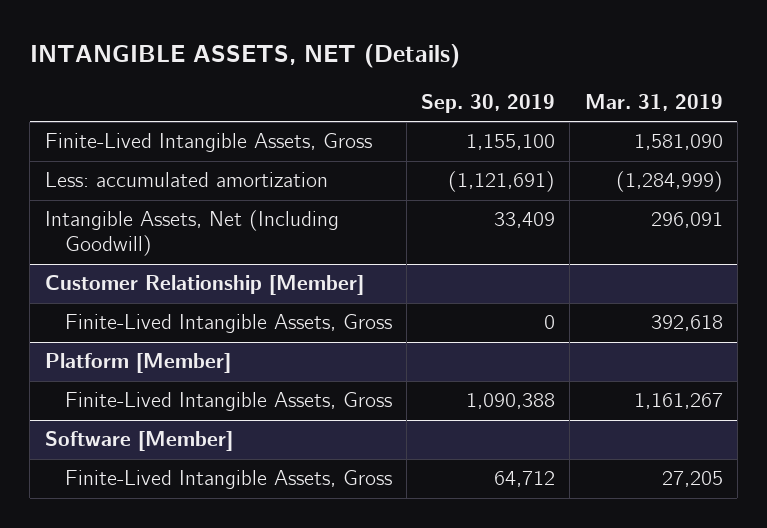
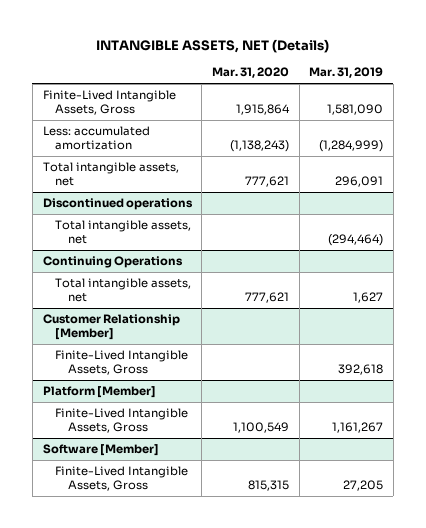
[421,93,556,113] Sep. 30, 2019 -> none
none -> [211,67,289,79] Mar. 31, 2020
[44,210,339,257] Intangible Assets, Net (Including Goodwill) -> [42,162,179,187] Total intangible assets, net
none -> [42,198,193,211] Discontinued operations
none -> [55,220,192,245] Total intangible assets, net
none -> [42,256,183,269] Continuing Operations
none -> [55,278,192,303] Total intangible assets, net

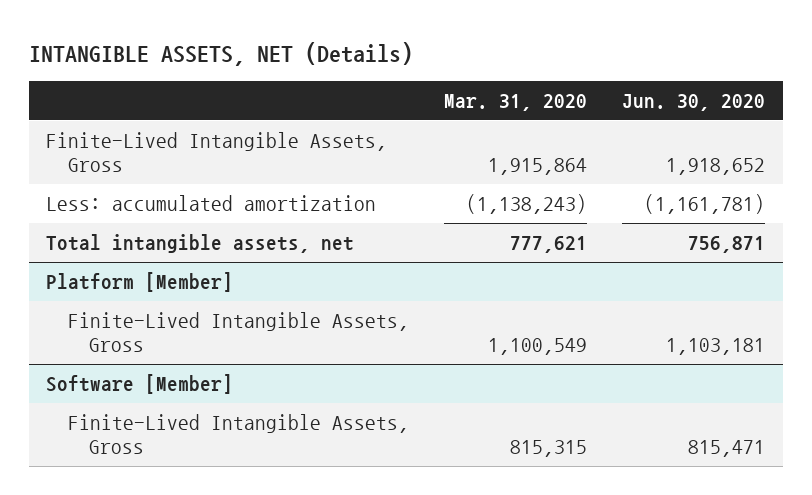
[309,67,384,79] Mar. 31, 2019 -> none
none -> [622,94,766,112] Jun. 30, 2020
[42,198,193,211] Discontinued operations -> none
[55,220,192,245] Total intangible assets, net -> none
[42,256,183,269] Continuing Operations -> none
[55,278,192,303] Total intangible assets, net -> none
[42,314,180,341] Customer Relationship [Member] -> none
[55,350,189,376] Finite-Lived Intangible Assets, Gross -> none

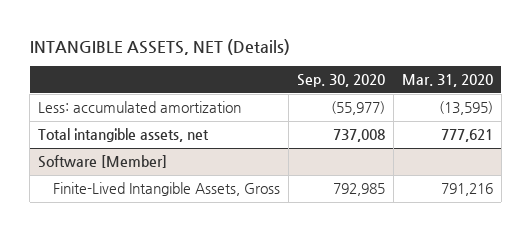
[622,94,766,112] Jun. 30, 2020 -> none
none -> [296,74,385,88] Sep. 30, 2020
[46,131,388,173] Finite-Lived Intangible Assets, Gross -> none
[466,193,588,214] (1,138,243) -> [438,101,493,116] (13,595)
[46,271,234,292] Platform [Member] -> none
[67,311,409,353] Finite-Lived Intangible Assets, Gross -> none
[510,440,588,458] 815,315 -> [440,183,493,197] 791,216

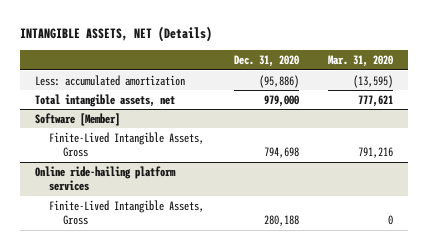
[296,74,385,88] Sep. 30, 2020 -> none
none -> [233,55,299,68] Dec. 31, 2020
none -> [34,165,176,192] Online ride-hailing platform services
none -> [48,199,204,226] Finite-Lived Intangible Assets, Gross

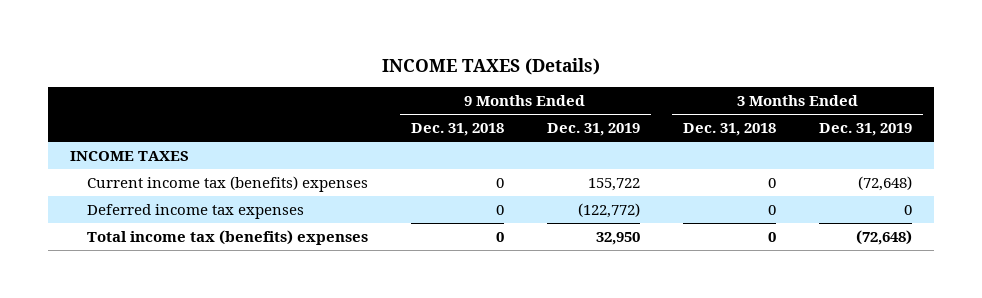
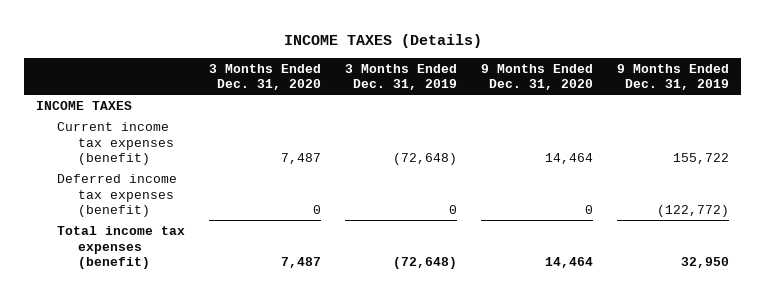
[410,123,504,137] Dec. 31, 2018 -> none
[683,123,777,137] Dec. 31, 2018 -> none
none -> [209,63,322,91] 3 Months Ended Dec. 31, 2020
none -> [481,63,594,91] 9 Months Ended Dec. 31, 2020
[86,176,368,193] Current income tax (benefits) expenses -> [57,121,174,166] Current income tax expenses (benefit)
[86,204,304,220] Deferred income tax expenses -> [57,173,178,218] Deferred income tax expenses (benefit)
[86,230,368,246] Total income tax (benefits) expenses -> [57,225,186,270] Total income tax expenses (benefit)

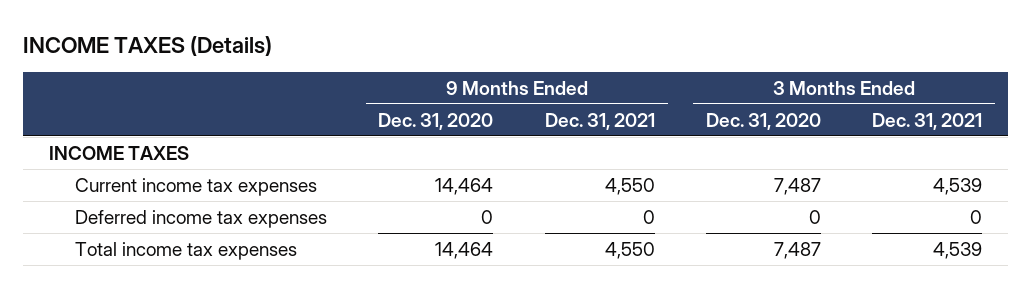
[345,63,458,91] 3 Months Ended Dec. 31, 2019 -> none
[617,63,730,91] 9 Months Ended Dec. 31, 2019 -> none
none -> [544,112,655,130] Dec. 31, 2021
none -> [872,112,983,130] Dec. 31, 2021
[57,121,174,166] Current income tax expenses (benefit) -> [75,178,318,197] Current income tax expenses
[57,173,178,218] Deferred income tax expenses (benefit) -> [75,210,328,229] Deferred income tax expenses
[57,225,186,270] Total income tax expenses (benefit) -> [75,242,298,261] Total income tax expenses

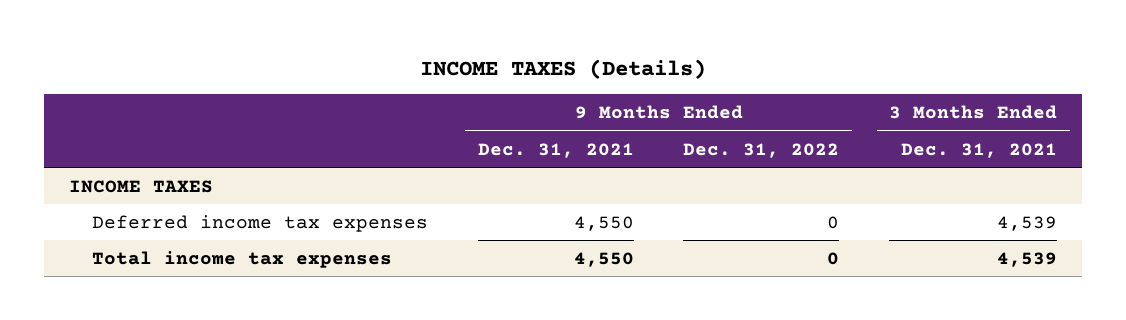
[378,112,494,130] Dec. 31, 2020 -> none
[706,112,822,130] Dec. 31, 2020 -> none
none -> [683,142,840,158] Dec. 31, 2022
[75,178,318,197] Current income tax expenses -> none
[642,210,655,225] 0 -> [573,215,634,231] 4,550
[970,210,983,225] 0 -> [997,215,1058,231] 4,539

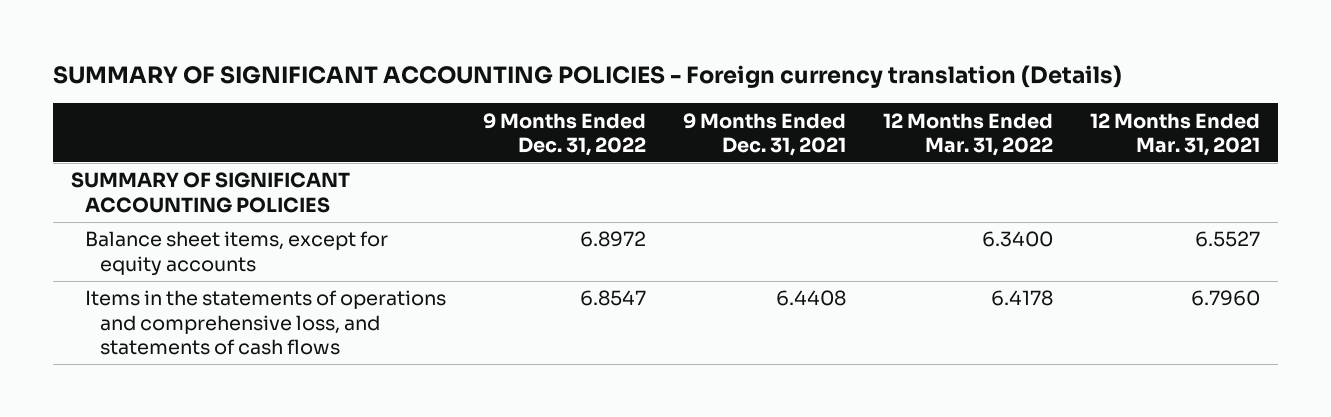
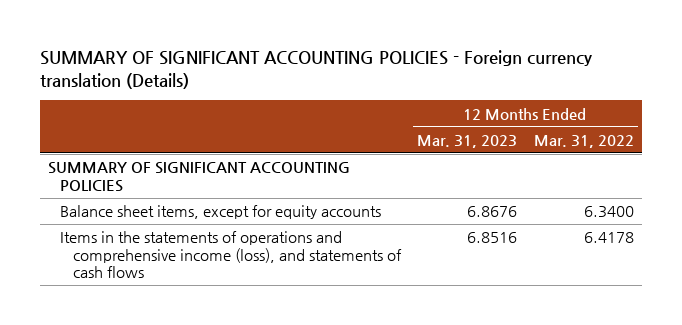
[483,112,647,156] 9 Months Ended Dec. 31, 2022 -> none
[683,112,847,156] 9 Months Ended Dec. 31, 2021 -> none
[1089,112,1260,156] 12 Months Ended Mar. 31, 2021 -> none
none -> [417,135,518,149] Mar. 31, 2023
[85,290,447,356] Items in the statements of operations and comprehensive loss, and statements of cash flows -> [60,231,402,279] Items in the statements of operations and comprehensive income (loss), and statements of cash flows

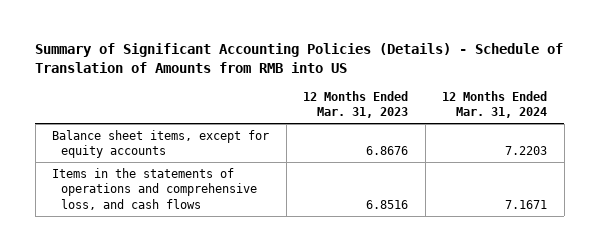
[39,49,592,89] SUMMARY OF SIGNIFICANT ACCOUNTING POLICIES - Foreign currency translation (Details) -> [35,42,564,73] Summary of Significant Accounting Policies (Details) - Schedule of Translation of Amounts from RMB into US
[533,135,634,149] Mar. 31, 2022 -> none
none -> [442,90,548,118] 12 Months Ended Mar. 31, 2024
[47,162,350,192] SUMMARY OF SIGNIFICANT ACCOUNTING POLICIES -> none
[60,231,402,279] Items in the statements of operations and comprehensive income (loss), and statements of cash flows -> [52,167,257,210] Items in the statements of operations and comprehensive loss, and cash flows

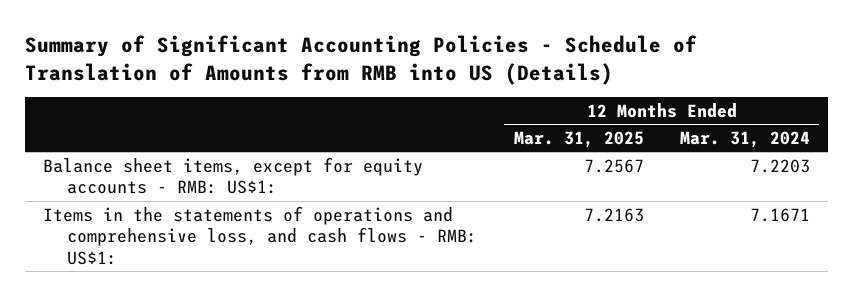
[35,42,564,73] Summary of Significant Accounting Policies (Details) - Schedule of Translation of Amounts from RMB into US -> [24,35,697,85] Summary of Significant Accounting Policies - Schedule of Translation of Amounts from RMB into US (Details)
[303,90,409,118] 12 Months Ended Mar. 31, 2023 -> none
none -> [513,131,644,149] Mar. 31, 2025
[52,129,270,159] Balance sheet items, except for equity accounts -> [42,156,423,195] Balance sheet items, except for equity accounts - RMB: US$1:
[52,167,257,210] Items in the statements of operations and comprehensive loss, and cash flows -> [42,205,478,266] Items in the statements of operations and comprehensive loss, and cash flows - RMB: US$1:

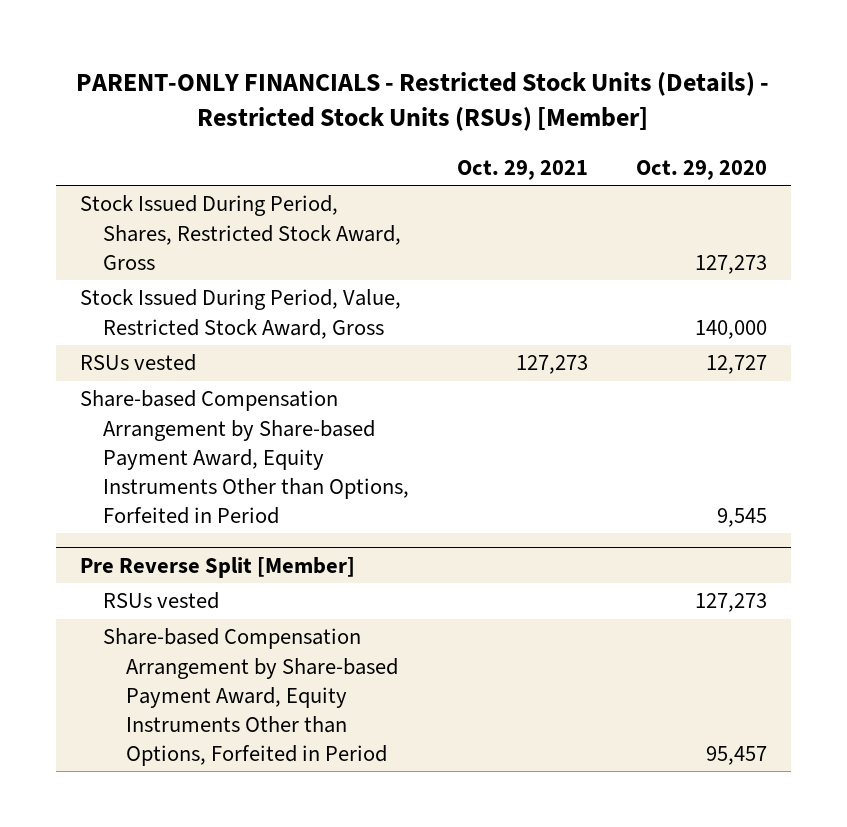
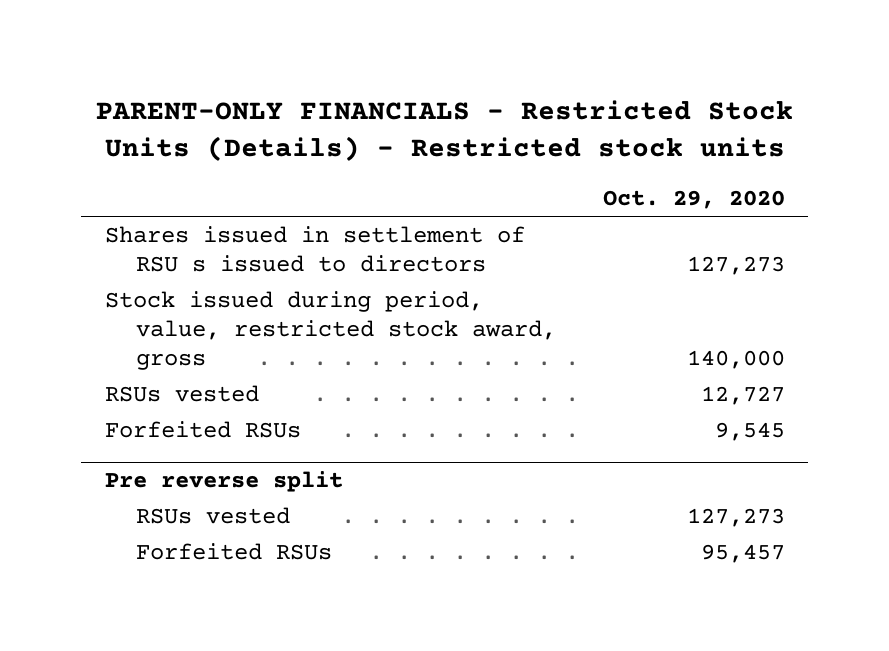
[76,72,770,132] PARENT-ONLY FINANCIALS - Restricted Stock Units (Details) - Restricted Stock Units (RSUs) [Member] -> [95,99,793,162] PARENT-ONLY FINANCIALS - Restricted Stock Units (Details) - Restricted stock units
[456,159,588,180] Oct. 29, 2021 -> none
[80,195,401,270] Stock Issued During Period, Shares, Restricted Stock Award, Gross -> [104,226,525,272] Shares issued in settlement of RSU s issued to directors
[80,289,402,339] Stock Issued During Period, Value, Restricted Stock Award, Gross -> [104,291,556,370] Stock issued during period, value, restricted stock award, gross
[80,390,409,524] Share-based Compensation Arrangement by Share-based Payment Award, Equity Instruments Other than Options, Forfeited in Period -> [104,421,301,439] Forfeited RSUs
[80,556,356,578] Pre Reverse Split [Member] -> [104,471,343,493] Pre reverse split
[102,628,398,766] Share-based Compensation Arrangement by Share-based Payment Award, Equity Instruments Other than Options, Forfeited in Period -> [135,543,332,561] Forfeited RSUs

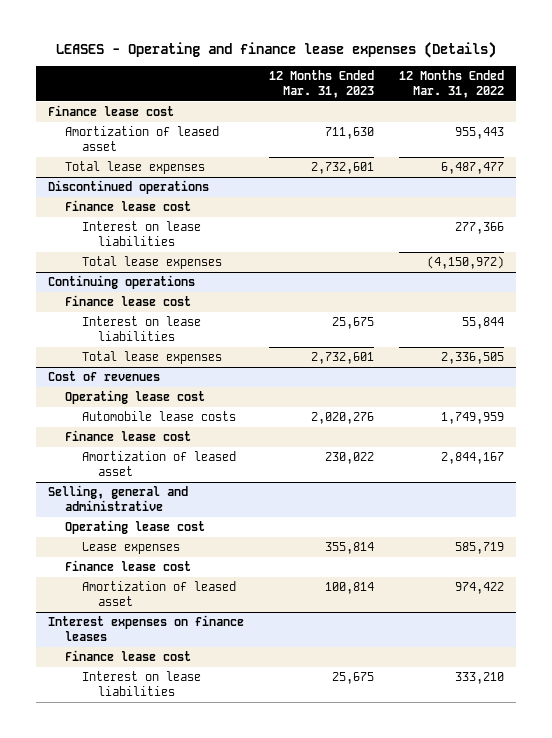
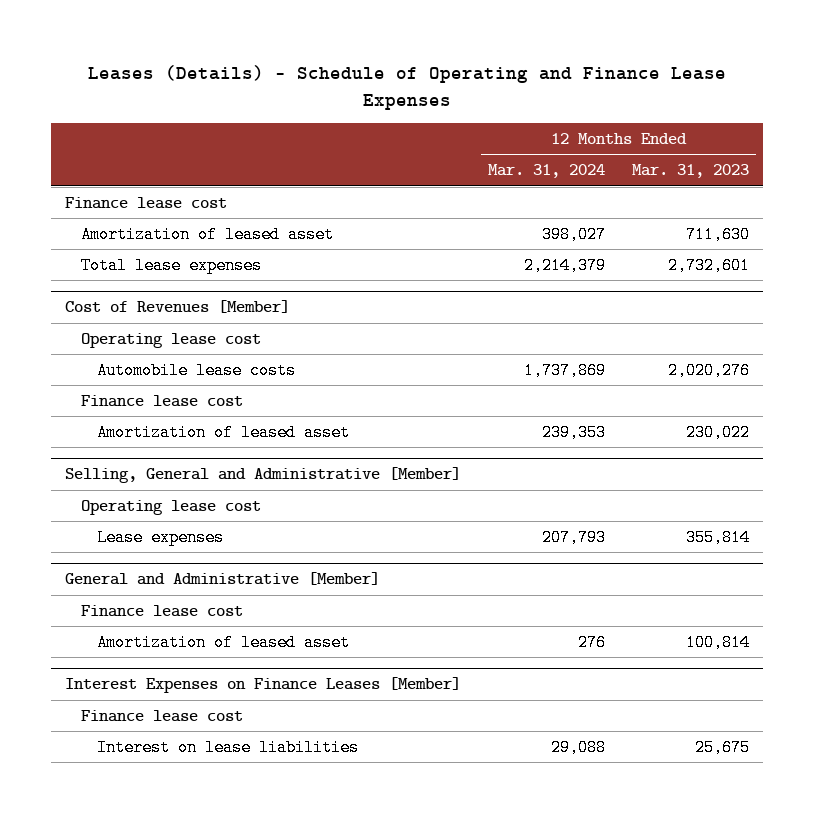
[56,42,497,59] LEASES - Operating and finance lease expenses (Details) -> [88,64,727,110] Leases (Details) - Schedule of Operating and Finance Lease Expenses
[399,69,505,98] 12 Months Ended Mar. 31, 2022 -> none
none -> [488,164,606,179] Mar. 31, 2024
[48,180,210,195] Discontinued operations -> none
[65,200,192,212] Finance lease cost -> none
[81,221,201,247] Interest on lease liabilities -> none
[81,256,222,270] Total lease expenses -> none
[48,275,196,290] Continuing operations -> none
[65,295,192,307] Finance lease cost -> none
[81,316,201,342] Interest on lease liabilities -> none
[81,351,222,365] Total lease expenses -> none
[48,371,161,382] Cost of revenues -> [65,300,291,314] Cost of Revenues [Member]
[48,485,189,512] Selling, general and administrative -> [65,467,462,484] Selling, General and Administrative [Member]
none -> [65,572,381,586] General and Administrative [Member]
[48,615,245,642] Interest expenses on finance leases -> [65,677,462,694] Interest Expenses on Finance Leases [Member]

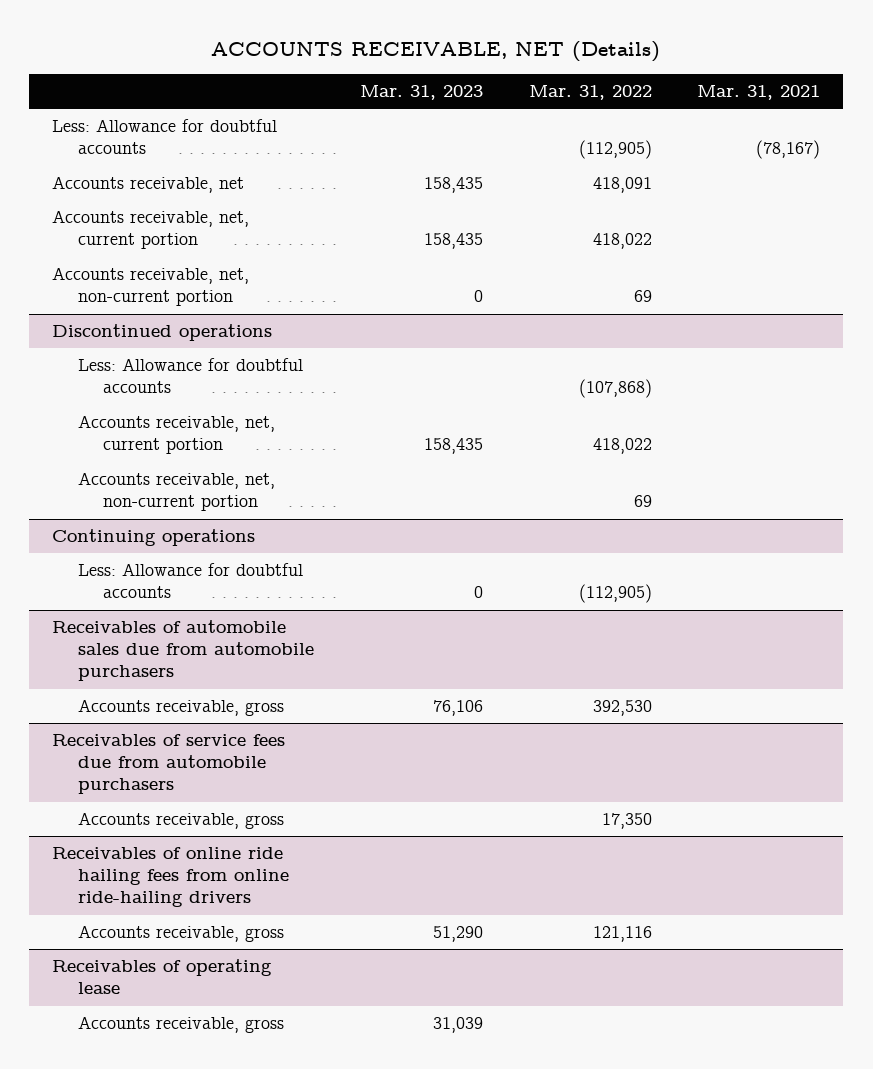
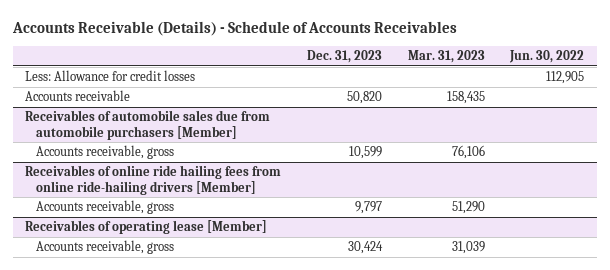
[211,41,661,63] ACCOUNTS RECEIVABLE, NET (Details) -> [11,20,457,36] Accounts Receivable (Details) - Schedule of Accounts Receivables
[528,84,652,100] Mar. 31, 2022 -> none
[697,84,821,100] Mar. 31, 2021 -> none
none -> [307,50,383,64] Dec. 31, 2023
none -> [509,50,585,64] Jun. 30, 2022
[52,210,250,250] Accounts receivable, net, current portion -> none
[52,267,250,307] Accounts receivable, net, non-current portion -> none
[52,324,273,342] Discontinued operations -> none
[77,358,303,394] Less: Allowance for doubtful accounts -> none
[77,415,275,455] Accounts receivable, net, current portion -> none
[77,472,275,512] Accounts receivable, net, non-current portion -> none
[52,529,256,547] Continuing operations -> none
[77,563,303,599] Less: Allowance for doubtful accounts -> none
[52,119,278,155] Less: Allowance for doubtful accounts -> [25,70,196,82] Less: Allowance for credit losses
[52,176,245,194] Accounts receivable, net -> [25,90,131,102] Accounts receivable
[52,620,314,682] Receivables of automobile sales due from automobile purchasers -> [25,110,271,141] Receivables of automobile sales due from automobile purchasers [Member]
[52,734,286,795] Receivables of service fees due from automobile purchasers -> none
[77,812,284,830] Accounts receivable, gross -> none
[52,847,289,908] Receivables of online ride hailing fees from online ride-hailing drivers -> [25,165,282,196] Receivables of online ride hailing fees from online ride-hailing drivers [Member]
[52,959,273,995] Receivables of operating lease -> [25,220,268,235] Receivables of operating lease [Member]

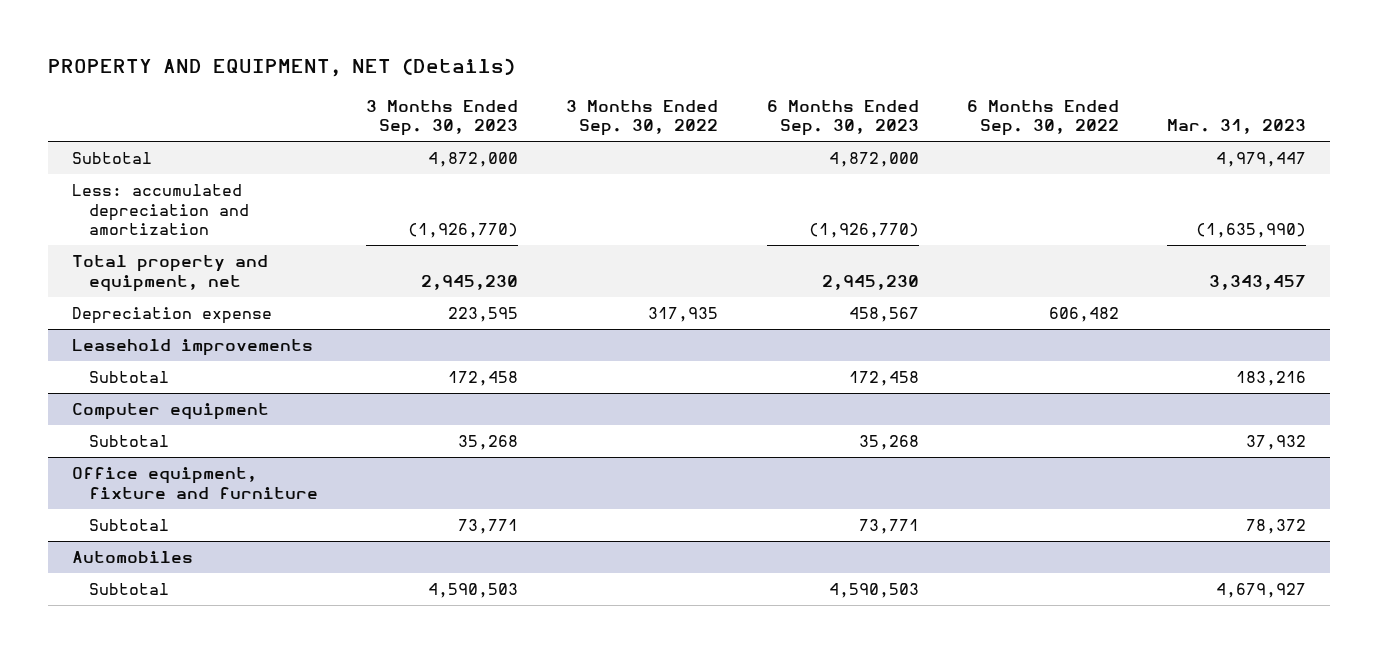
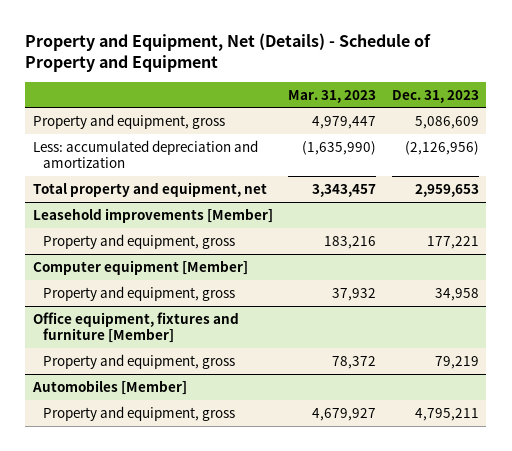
[48,58,516,78] PROPERTY AND EQUIPMENT, NET (Details) -> [25,32,432,72] Property and Equipment, Net (Details) - Schedule of Property and Equipment
[366,99,519,137] 3 Months Ended Sep. 30, 2023 -> none
[566,99,719,137] 3 Months Ended Sep. 30, 2022 -> none
[766,99,919,137] 6 Months Ended Sep. 30, 2023 -> none
[966,99,1119,137] 6 Months Ended Sep. 30, 2022 -> none
none -> [391,89,479,103] Dec. 31, 2023
[72,152,153,165] Subtotal -> [33,113,226,129] Property and equipment, gross
[72,307,273,325] Depreciation expense -> none
[72,339,314,357] Leasehold improvements -> [33,207,274,223] Leasehold improvements [Member]
[89,371,170,384] Subtotal -> [42,233,235,249] Property and equipment, gross
[72,403,270,421] Computer equipment -> [33,259,249,275] Computer equipment [Member]
[89,435,170,448] Subtotal -> [42,285,235,301] Property and equipment, gross
[72,467,319,499] Office equipment, fixture and furniture -> [33,311,240,343] Office equipment, fixtures and furniture [Member]
[89,519,170,532] Subtotal -> [42,353,235,369] Property and equipment, gross
[72,551,194,564] Automobiles -> [32,379,188,395] Automobiles [Member]
[89,583,170,596] Subtotal -> [42,405,235,421] Property and equipment, gross

